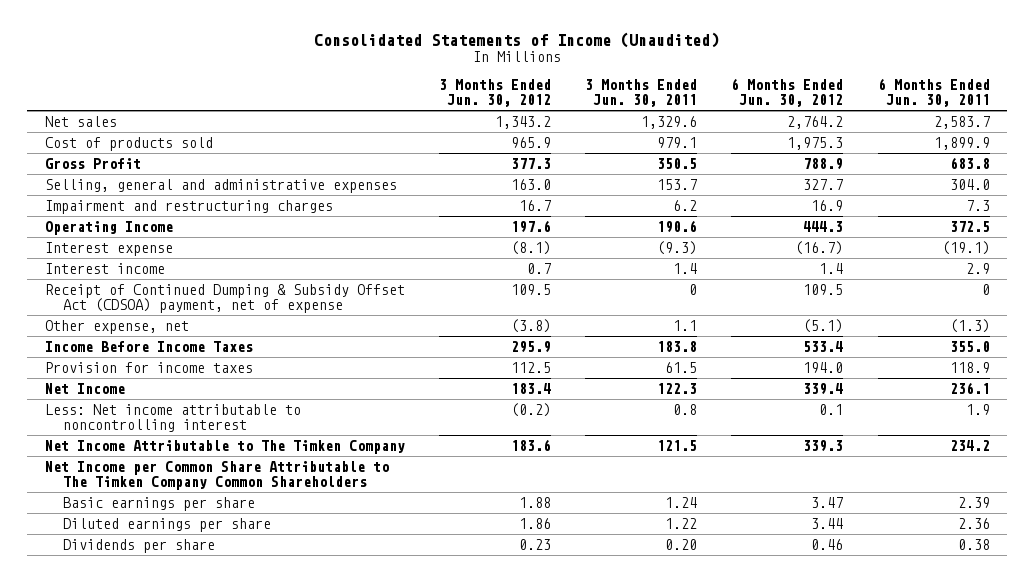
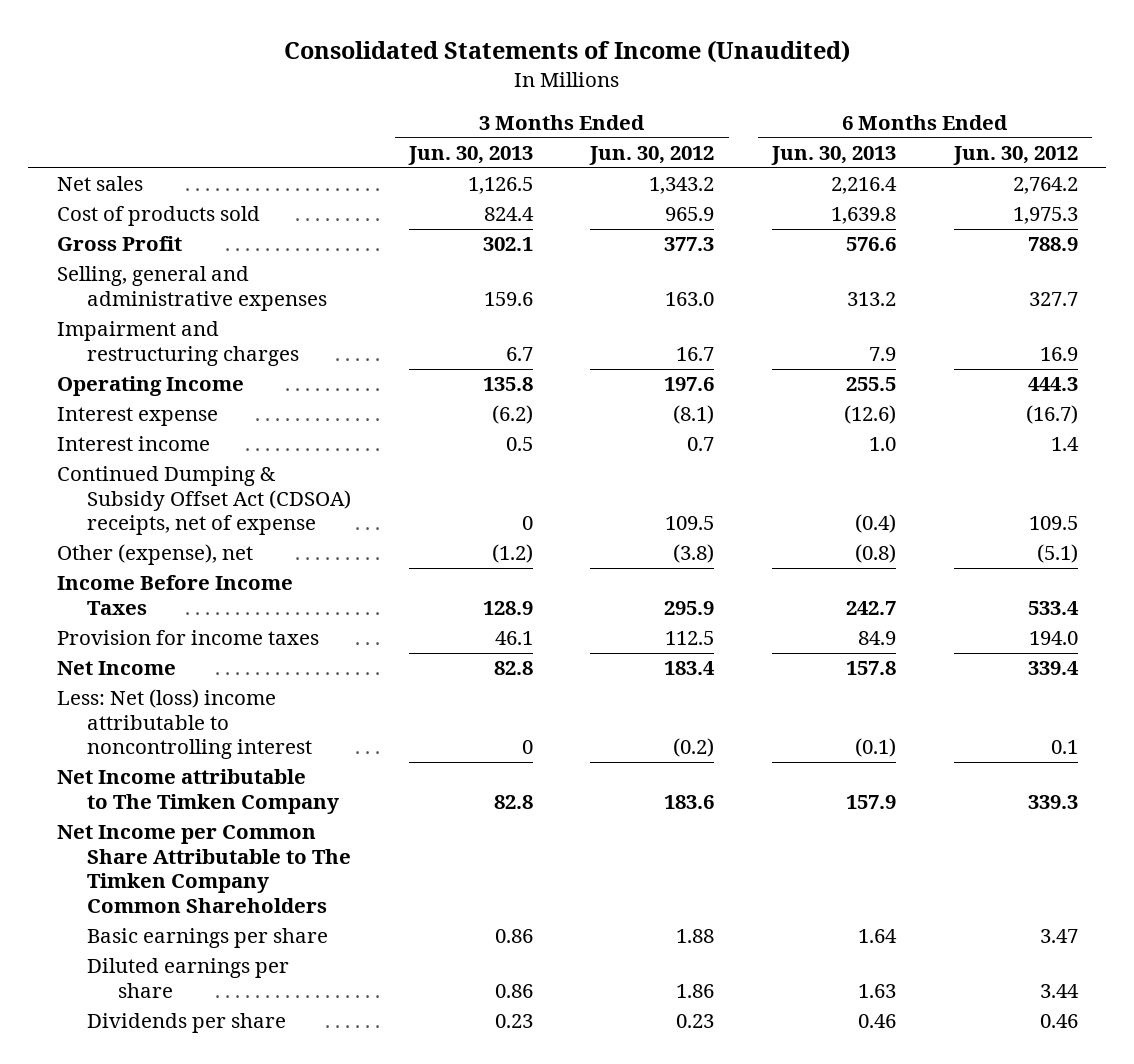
[585,78,698,108] 3 Months Ended Jun. 30, 2011 -> none
[877,77,990,108] 6 Months Ended Jun. 30, 2011 -> none
none -> [407,145,533,165] Jun. 30, 2013
none -> [770,145,896,165] Jun. 30, 2013
[44,283,405,314] Receipt of Continued Dumping & Subsidy Offset Act (CDSOA) payment, net of expense -> [56,466,352,536] Continued Dumping & Subsidy Offset Act (CDSOA) receipts, net of expense
[44,319,189,334] Other expense, net -> [56,544,253,566] Other (expense), net
[44,403,301,433] Less: Net income attributable to noncontrolling interest -> [56,689,313,760] Less: Net (loss) income attributable to noncontrolling interest
[44,439,405,454] Net Income Attributable to The Timken Company -> [56,769,340,814] Net Income attributable to The Timken Company

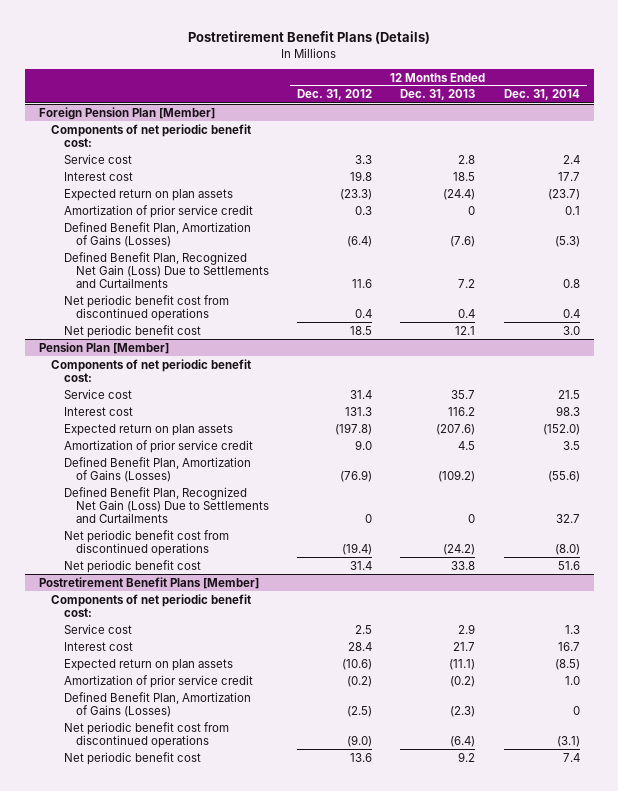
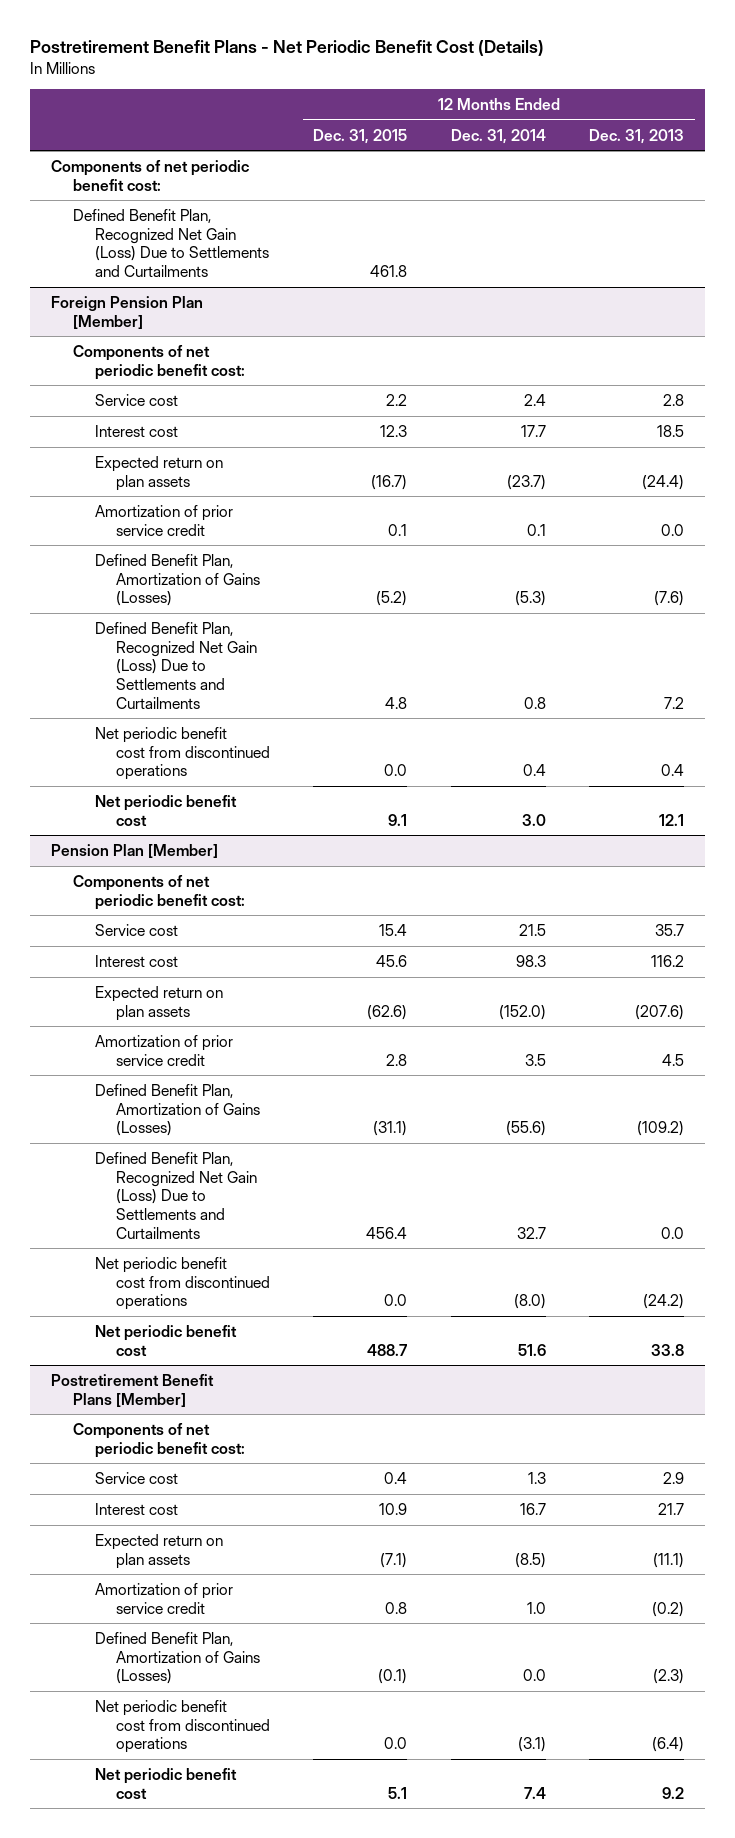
[188,31,431,45] Postretirement Benefit Plans (Details) -> [29,40,544,57] Postretirement Benefit Plans - Net Periodic Benefit Cost (Details)
[297,89,373,101] Dec. 31, 2012 -> none
none -> [313,128,408,144] Dec. 31, 2015
none -> [51,159,250,191] Components of net periodic benefit cost:
none -> [72,208,269,277] Defined Benefit Plan, Recognized Net Gain (Loss) Due to Settlements and Curtailments
[468,205,476,215] 0 -> [660,523,684,536] 0.0
[468,513,476,523] 0 -> [660,1226,684,1239] 0.0
[572,705,580,715] 0 -> [522,1669,546,1682] 0.0

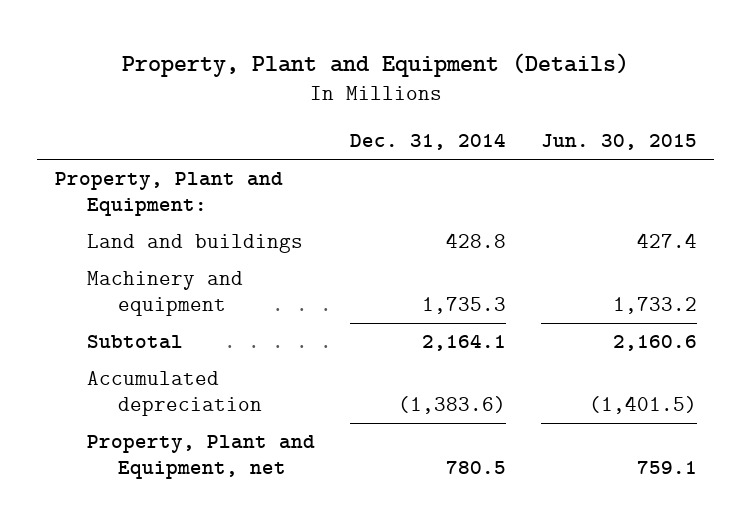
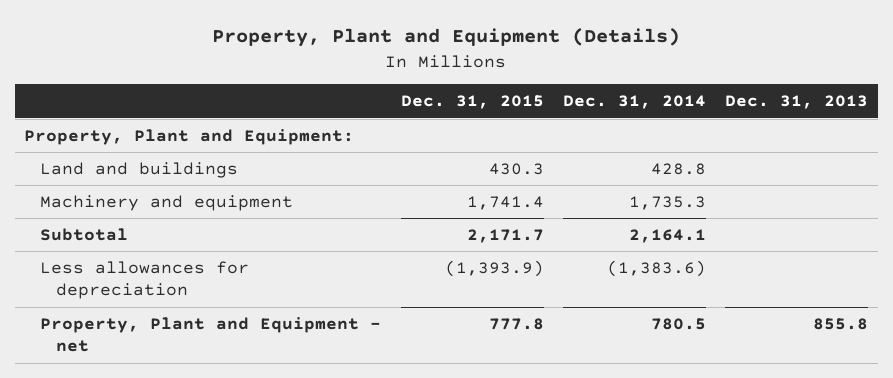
[540,134,697,151] Jun. 30, 2015 -> none
none -> [400,95,544,110] Dec. 31, 2015
none -> [725,95,869,110] Dec. 31, 2013
[86,371,263,416] Accumulated depreciation -> [40,260,250,300] Less allowances for depreciation
[86,435,315,479] Property, Plant and Equipment, net -> [40,316,382,353] Property, Plant and Equipment - net

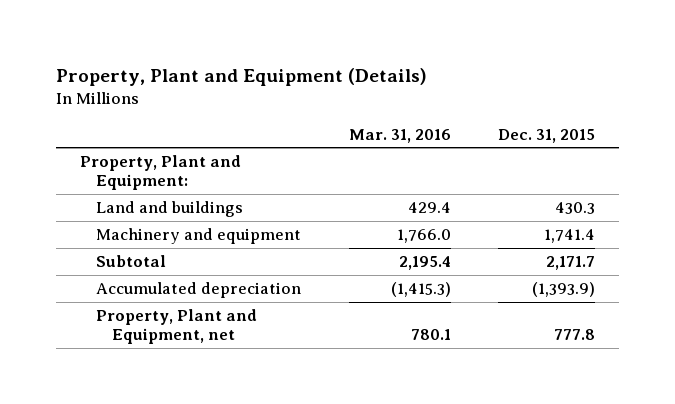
[563,95,707,110] Dec. 31, 2014 -> none
[725,95,869,110] Dec. 31, 2013 -> none
none -> [348,128,451,143] Mar. 31, 2016
[40,260,250,300] Less allowances for depreciation -> [96,282,302,299] Accumulated depreciation
[40,316,382,353] Property, Plant and Equipment - net -> [96,309,258,345] Property, Plant and Equipment, net

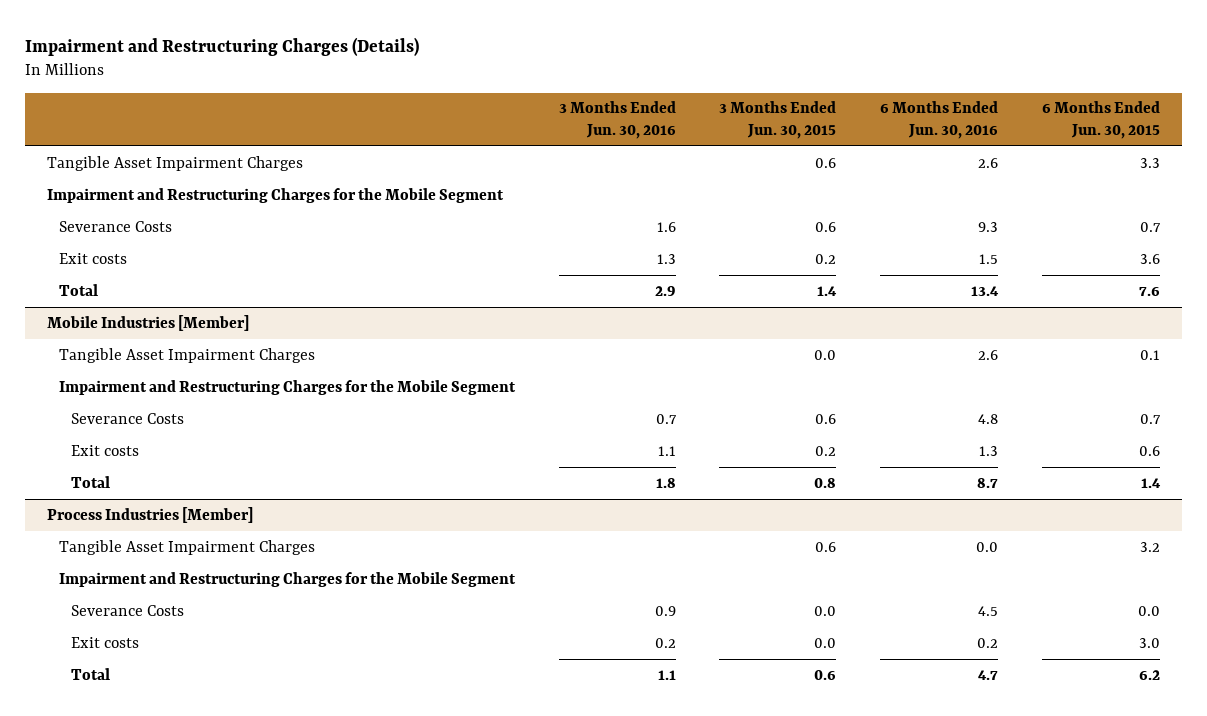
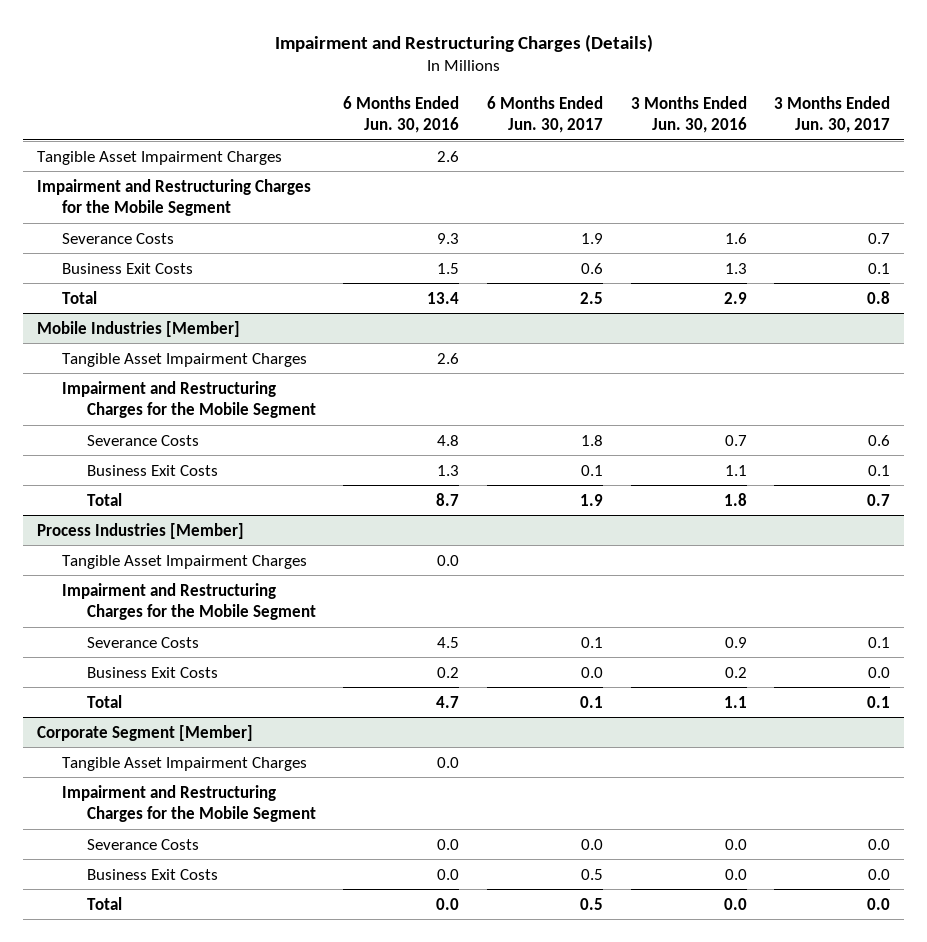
[719,101,837,139] 3 Months Ended Jun. 30, 2015 -> none
[1042,101,1161,139] 6 Months Ended Jun. 30, 2015 -> none
none -> [486,95,603,134] 6 Months Ended Jun. 30, 2017
none -> [774,95,891,134] 3 Months Ended Jun. 30, 2017
[58,252,127,264] Exit costs -> [61,262,193,274] Business Exit Costs
[71,444,140,456] Exit costs -> [86,464,218,476] Business Exit Costs
[71,636,140,648] Exit costs -> [86,666,218,678] Business Exit Costs
none -> [36,724,253,741] Corporate Segment [Member]
none -> [61,756,307,771] Tangible Asset Impairment Charges
none -> [61,784,316,822] Impairment and Restructuring Charges for the Mobile Segment
none -> [86,838,199,850] Severance Costs
none -> [86,868,218,880] Business Exit Costs
none -> [86,896,122,910] Total

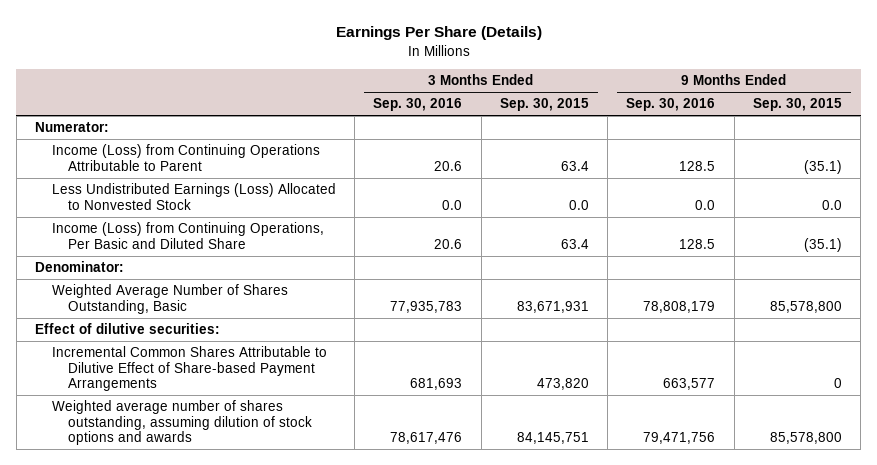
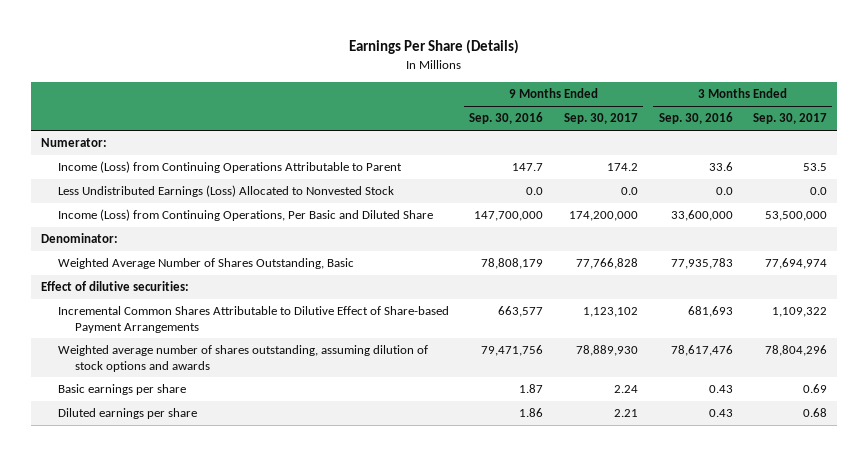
[499,98,589,112] Sep. 30, 2015 -> none
[753,98,843,112] Sep. 30, 2015 -> none
none -> [563,113,638,125] Sep. 30, 2017
none -> [753,113,828,125] Sep. 30, 2017
[434,160,463,171] 20.6 -> [708,162,733,172] 33.6
[679,160,716,171] 128.5 -> [512,163,544,172] 147.7
[434,238,463,249] 20.6 -> [670,210,733,222] 33,600,000
[679,238,716,249] 128.5 -> [474,211,544,222] 147,700,000
none -> [57,384,186,396] Basic earnings per share
none -> [57,408,197,420] Diluted earnings per share

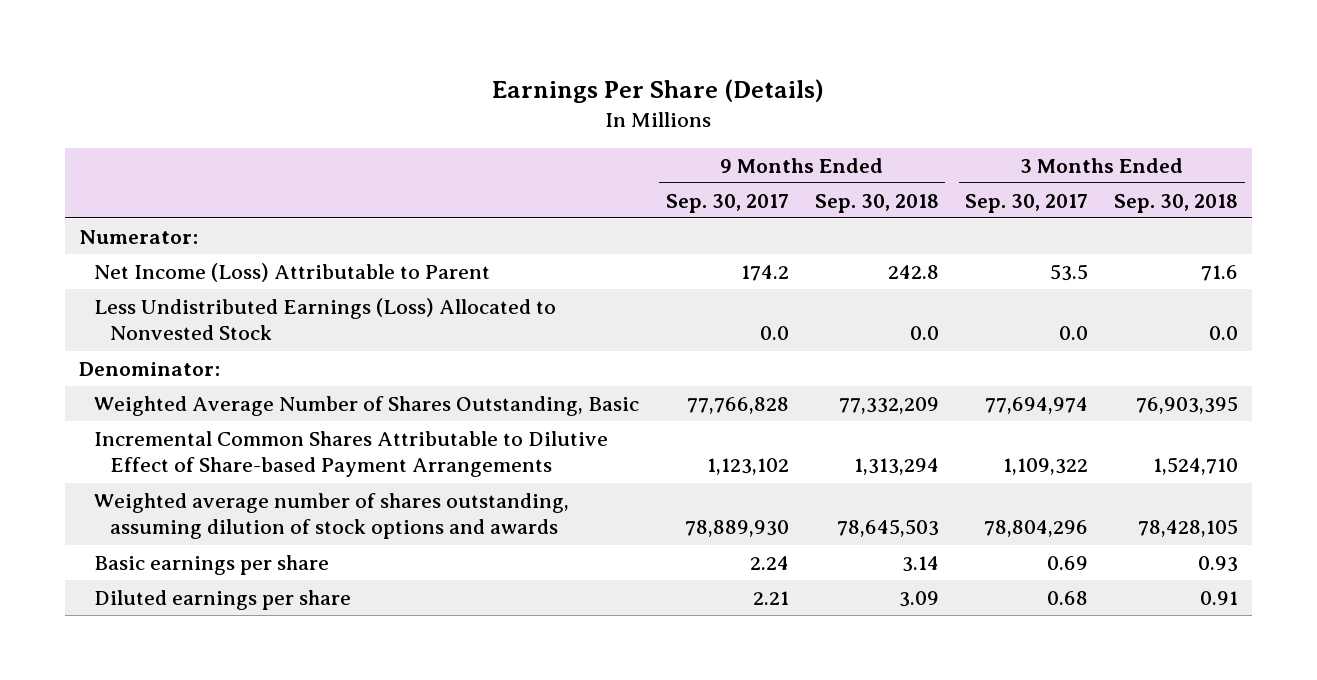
[469,112,544,125] Sep. 30, 2016 -> none
[658,112,733,125] Sep. 30, 2016 -> none
none -> [814,193,939,213] Sep. 30, 2018
none -> [1114,193,1239,213] Sep. 30, 2018
[57,161,402,174] Income (Loss) from Continuing Operations Attributable to Parent -> [94,262,491,282] Net Income (Loss) Attributable to Parent
[57,209,433,222] Income (Loss) from Continuing Operations, Per Basic and Diluted Share -> none
[40,281,189,292] Effect of dilutive securities: -> none

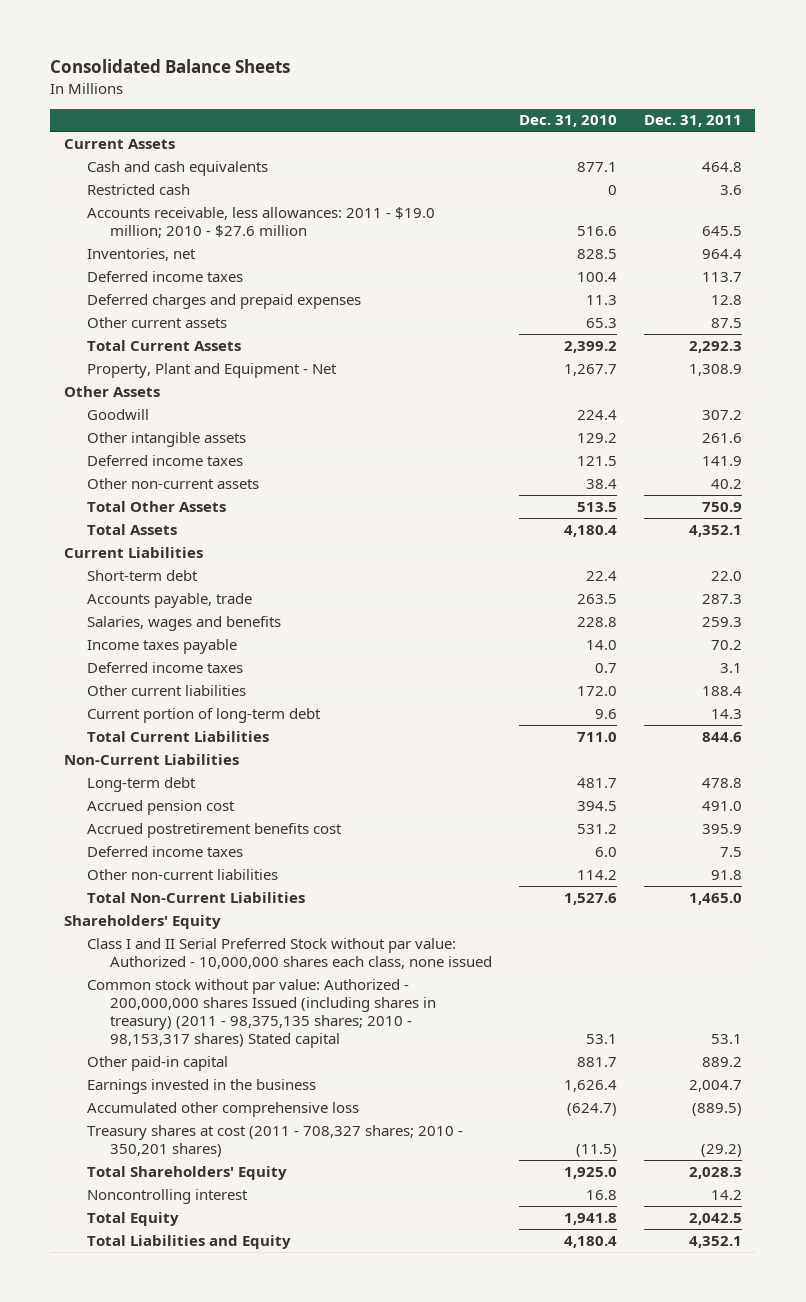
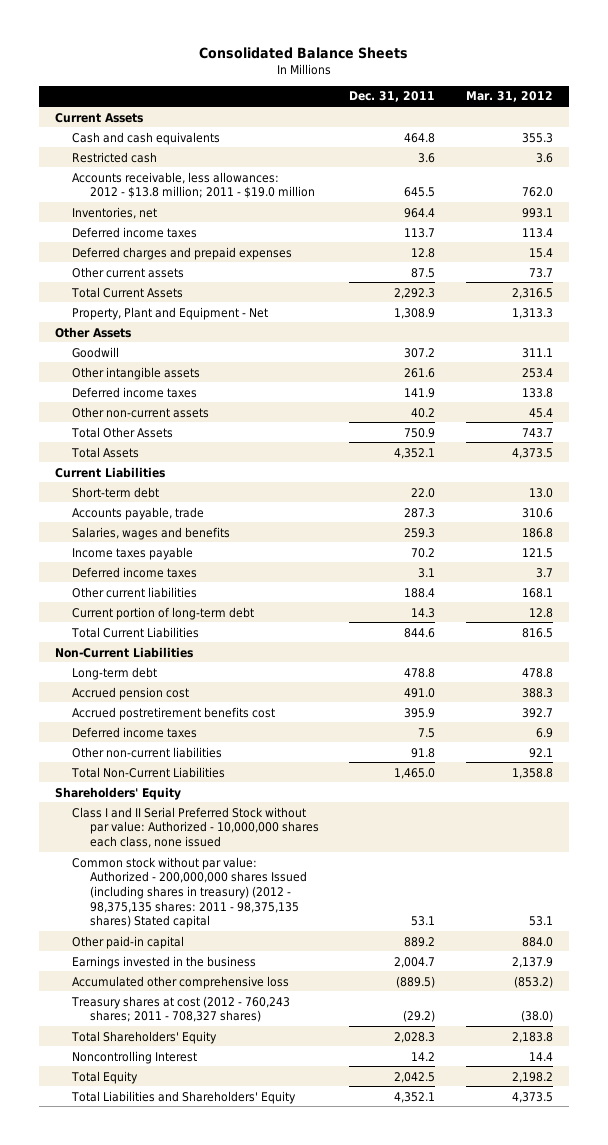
[519,115,618,128] Dec. 31, 2010 -> none
none -> [466,91,554,103] Mar. 31, 2012
[86,206,435,238] Accounts receivable, less allowances: 2011 - $19.0 million; 2010 - $27.6 million -> [72,171,315,199] Accounts receivable, less allowances: 2012 - $13.8 million; 2011 - $19.0 million
[86,978,437,1048] Common stock without par value: Authorized - 200,000,000 shares Issued (including shares in treasury) (2011 - 98,375,135 shares; 2010 - 98,153,317 shares) Stated capital -> [72,856,307,929] Common stock without par value: Authorized - 200,000,000 shares Issued (including shares in treasury) (2012 - 98,375,135 shares: 2011 - 98,375,135 shares) Stated capital
[86,1124,463,1157] Treasury shares at cost (2011 - 708,327 shares; 2010 - 350,201 shares) -> [71,995,291,1023] Treasury shares at cost (2012 - 760,243 shares; 2011 - 708,327 shares)
[86,1188,248,1204] Noncontrolling interest -> [72,1050,198,1064] Noncontrolling Interest
[86,1234,291,1249] Total Liabilities and Equity -> [71,1090,297,1104] Total Liabilities and Shareholders' Equity

